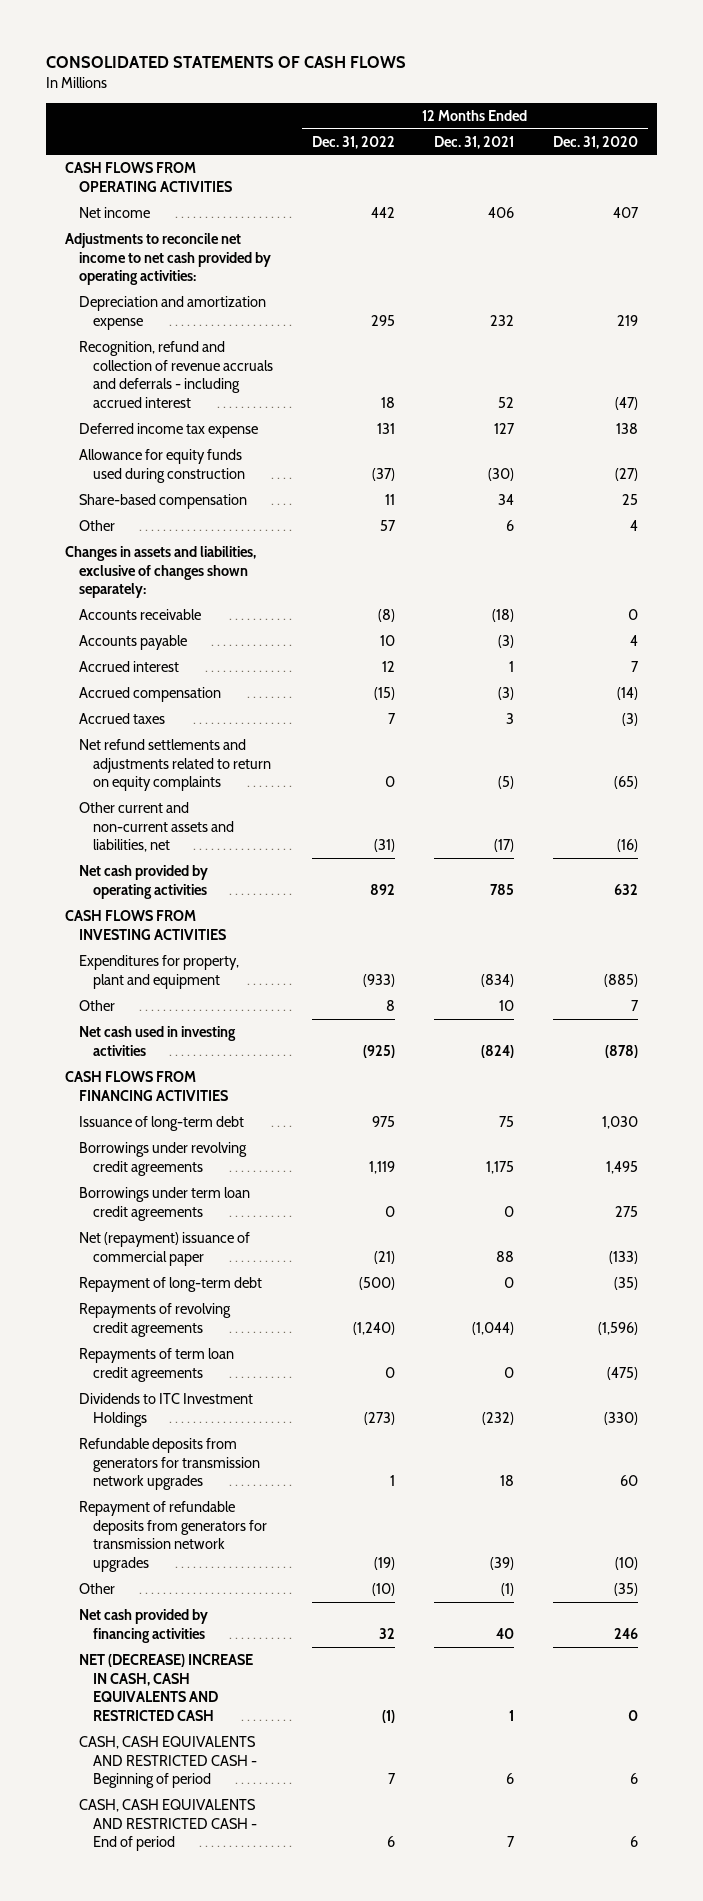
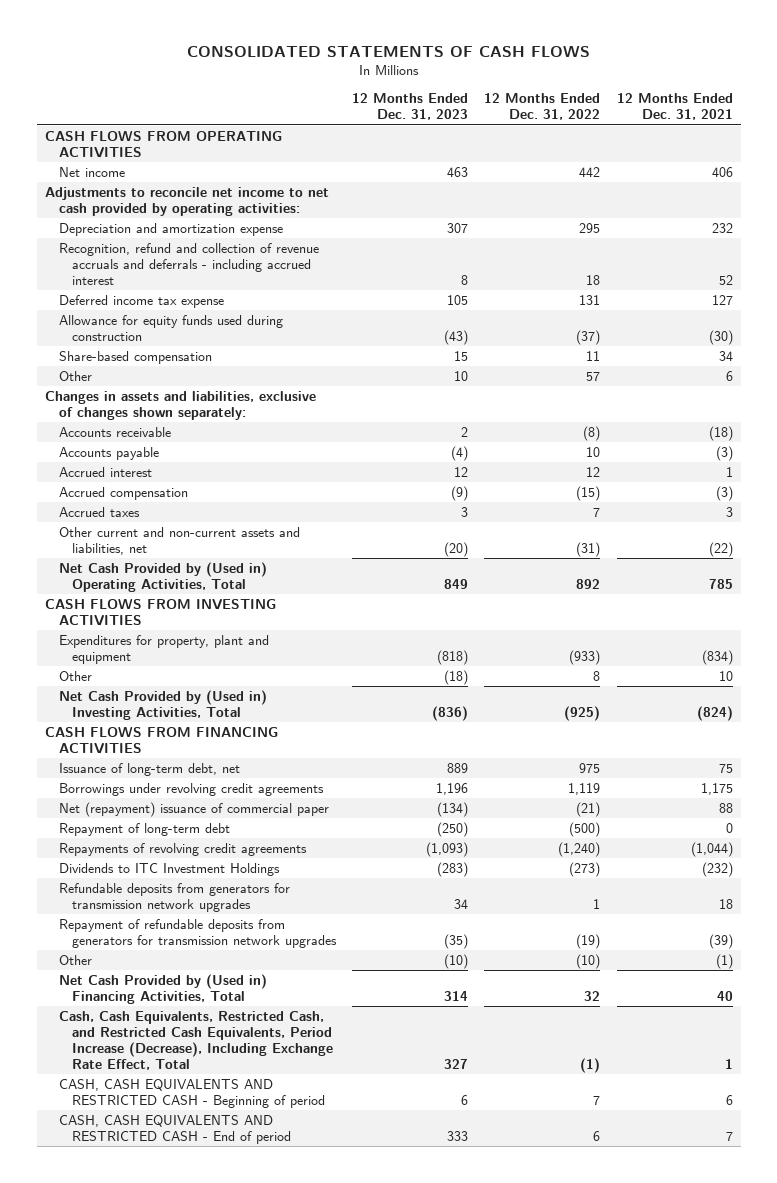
[552,135,638,149] Dec. 31, 2020 -> none
none -> [352,93,469,121] 12 Months Ended Dec. 31, 2023
[79,739,271,792] Net refund settlements and adjustments related to return on equity complaints -> none
[493,839,514,853] (17) -> [708,541,733,557] (22)
[79,865,209,899] Net cash provided by operating activities -> [58,561,267,592] Net Cash Provided by (Used in) Operating Activities, Total
[79,1026,237,1056] Net cash used in investing activities -> [58,689,267,720] Net Cash Provided by (Used in) Investing Activities, Total
[79,1116,245,1132] Issuance of long-term debt -> [58,762,240,776] Issuance of long-term debt, net
[79,1187,251,1221] Borrowings under term loan credit agreements -> none
[79,1348,235,1382] Repayments of term loan credit agreements -> none
[79,1609,209,1643] Net cash provided by financing activities -> [58,973,267,1004] Net Cash Provided by (Used in) Financing Activities, Total
[79,1654,254,1722] NET (DECREASE) INCREASE IN CASH, CASH EQUIVALENTS AND RESTRICTED CASH -> [58,1010,334,1070] Cash, Cash Equivalents, Restricted Cash, and Restricted Cash Equivalents, Period Increase (Decrease), Including Exchange Rate Effect, Total

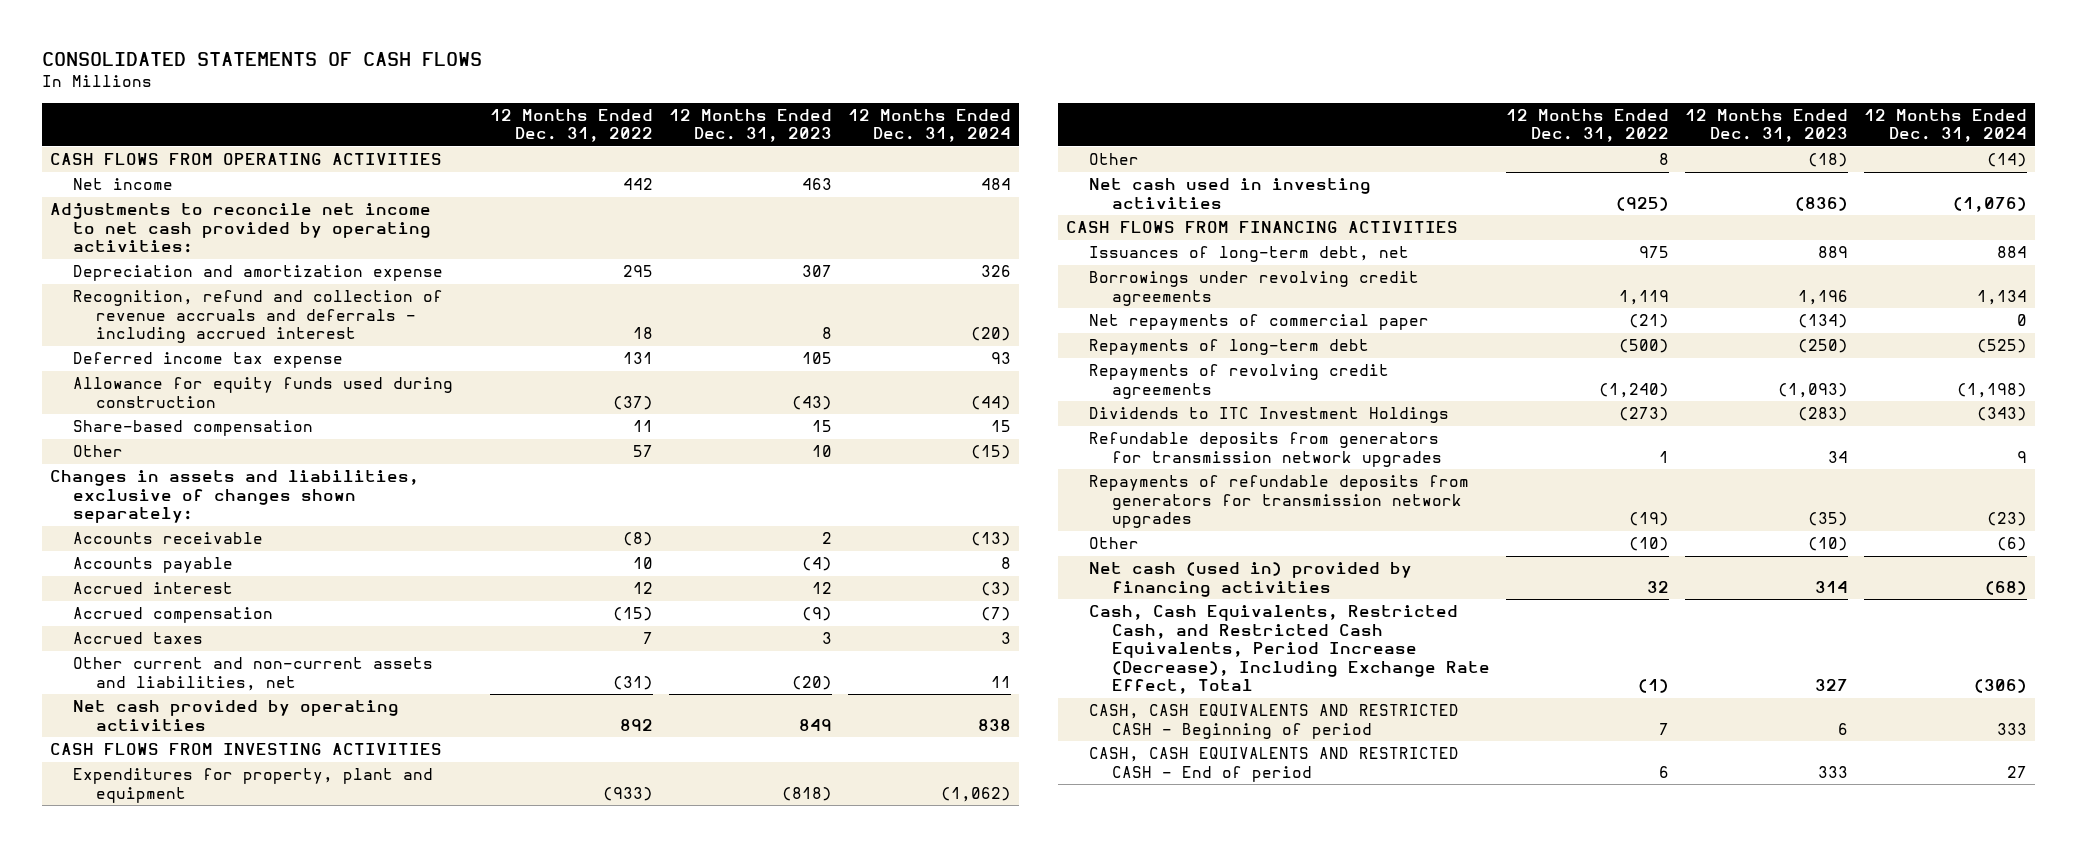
[616,93,733,121] 12 Months Ended Dec. 31, 2021 -> none
none -> [847,108,1011,143] 12 Months Ended Dec. 31, 2024
[58,561,267,592] Net Cash Provided by (Used in) Operating Activities, Total -> [72,700,399,731] Net cash provided by operating activities
[58,689,267,720] Net Cash Provided by (Used in) Investing Activities, Total -> [1088,178,1371,209] Net cash used in investing activities
[58,762,240,776] Issuance of long-term debt, net -> [1088,246,1409,263] Issuances of long-term debt, net
[58,801,329,817] Net (repayment) issuance of commercial paper -> [1088,314,1429,331] Net repayments of commercial paper
[58,822,230,836] Repayment of long-term debt -> [1088,339,1369,356] Repayments of long-term debt
[58,918,338,948] Repayment of refundable deposits from generators for transmission network upgrades -> [1088,475,1469,529] Repayments of refundable deposits from generators for transmission network upgrades
[58,973,267,1004] Net Cash Provided by (Used in) Financing Activities, Total -> [1088,562,1412,597] Net cash (used in) provided by financing activities

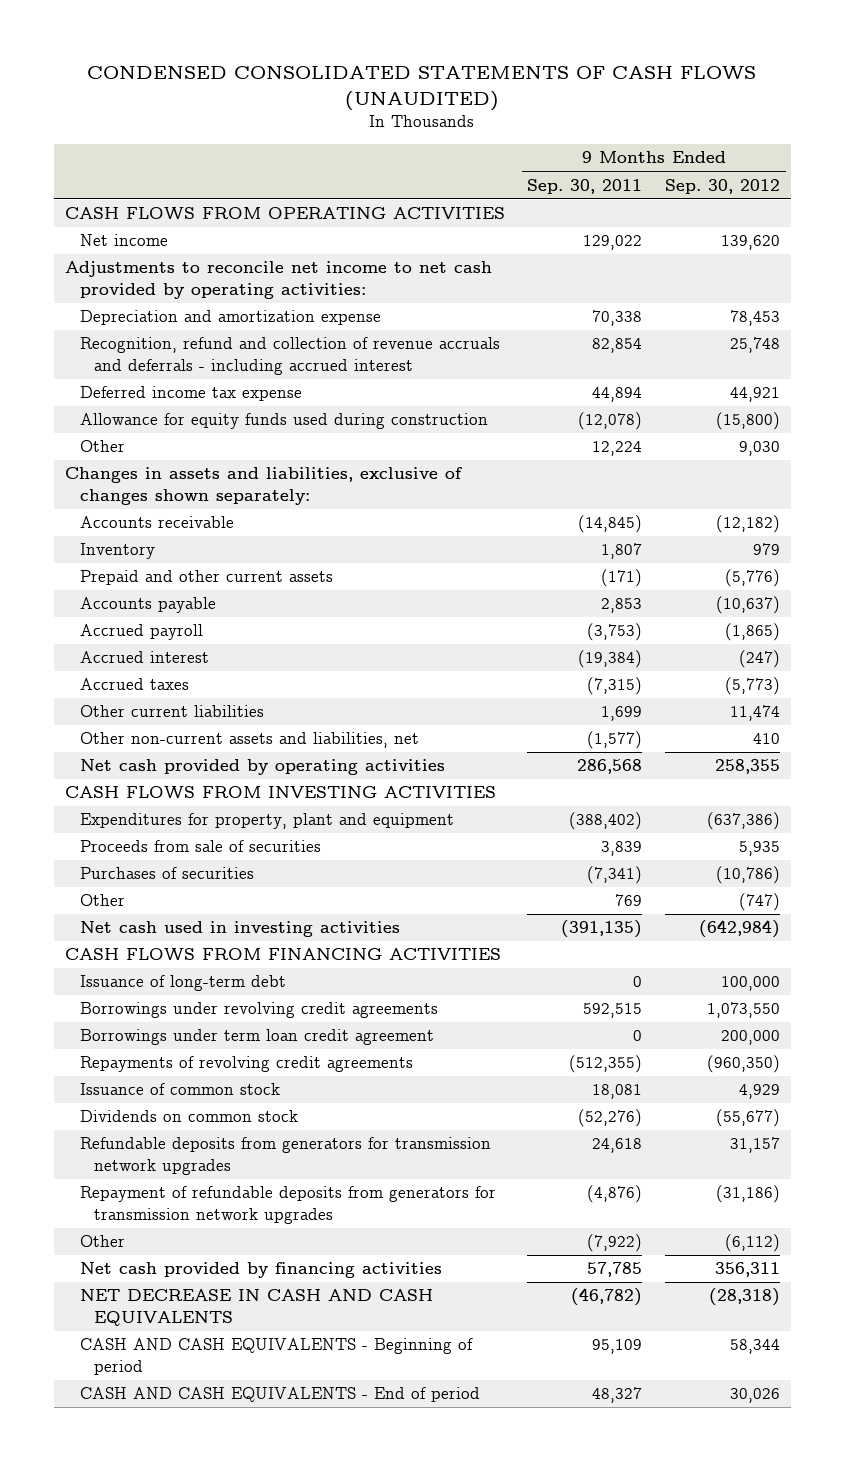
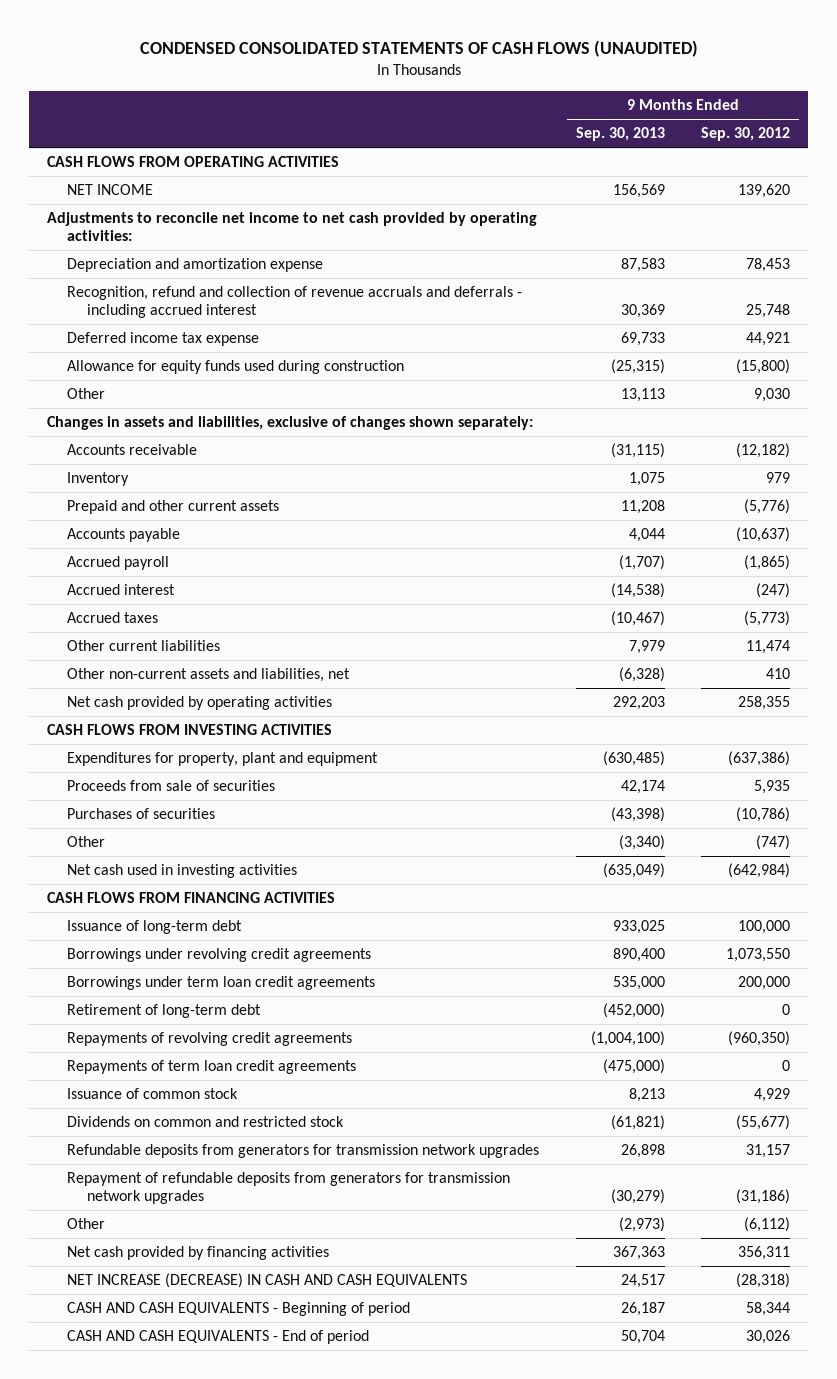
[527,178,643,194] Sep. 30, 2011 -> none
none -> [575,127,665,142] Sep. 30, 2013
[79,234,168,247] Net income -> [67,184,154,196] NET INCOME
[79,1029,434,1046] Borrowings under term loan credit agreement -> [67,976,376,991] Borrowings under term loan credit agreements
none -> [67,1004,262,1019] Retirement of long-term debt
none -> [67,1060,357,1075] Repayments of term loan credit agreements
[79,1110,298,1123] Dividends on common stock -> [67,1116,345,1128] Dividends on common and restricted stock
[79,1289,433,1326] NET DECREASE IN CASH AND CASH EQUIVALENTS -> [67,1273,468,1289] NET INCREASE (DECREASE) IN CASH AND CASH EQUIVALENTS

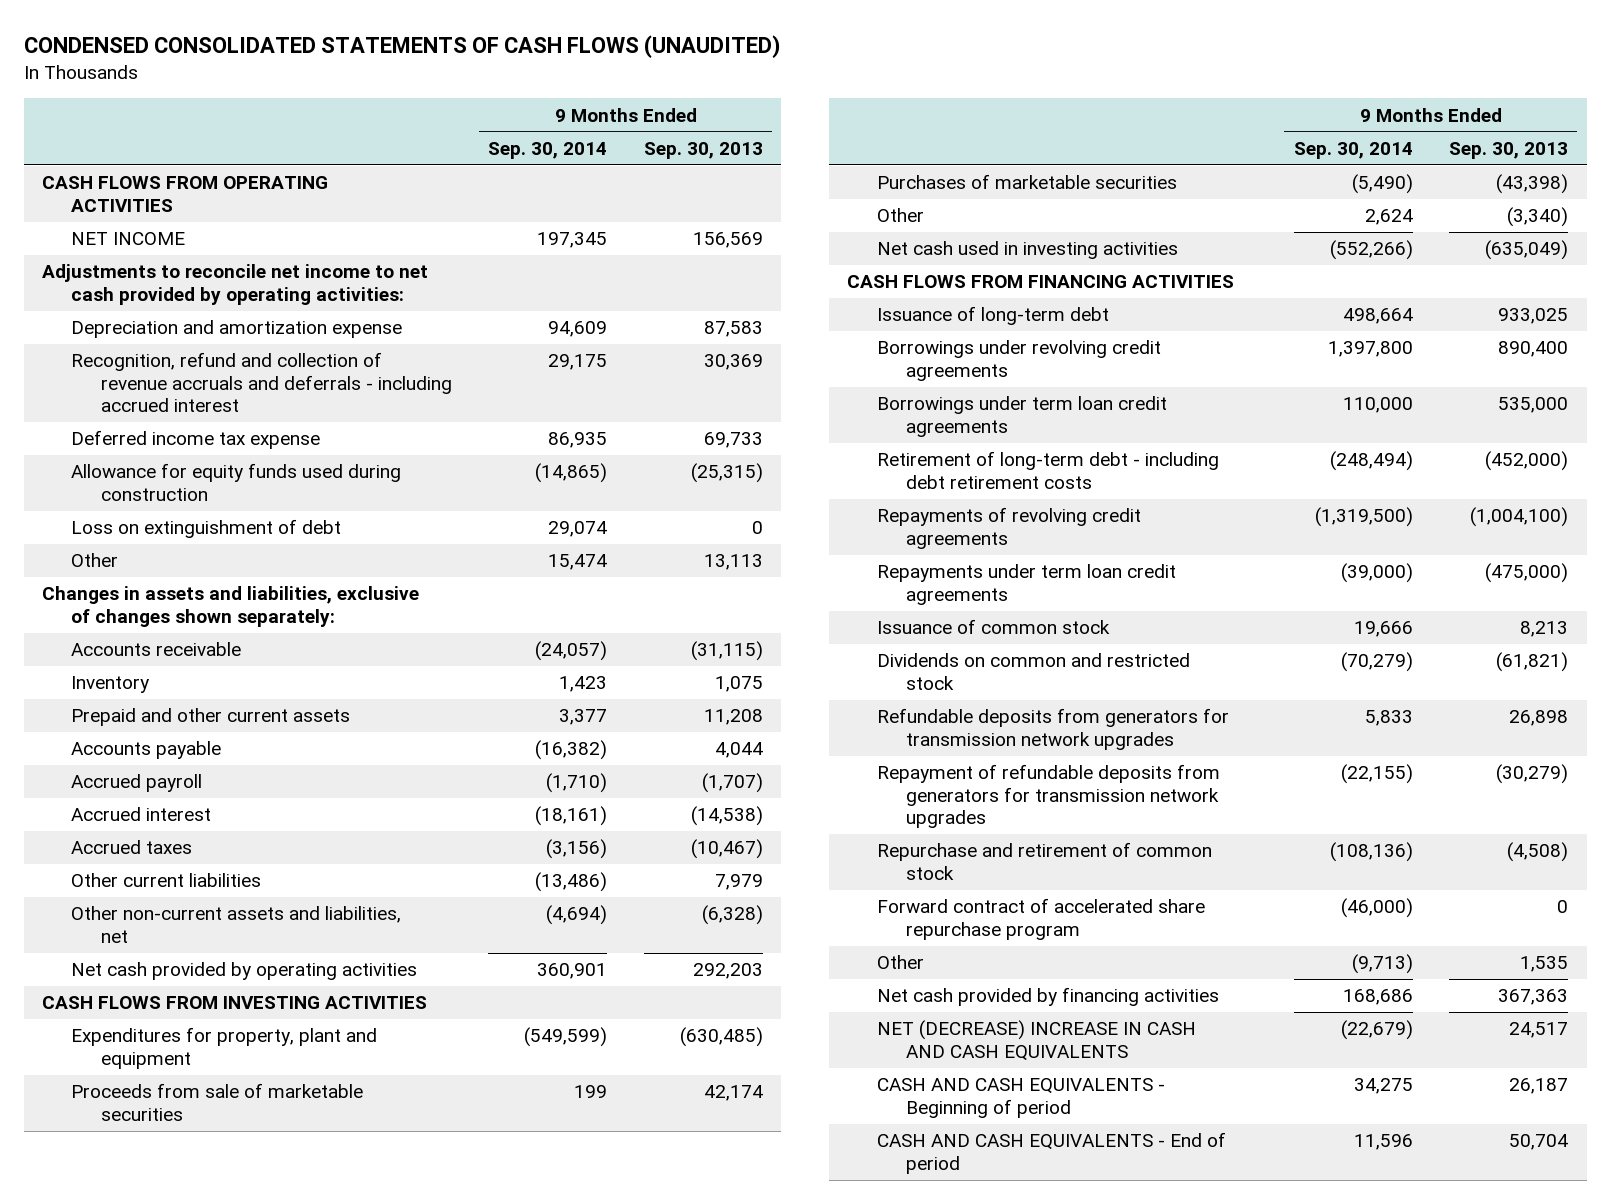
[700,127,790,142] Sep. 30, 2012 -> none
none -> [488,141,608,159] Sep. 30, 2014
none -> [71,519,342,539] Loss on extinguishment of debt
[67,780,276,792] Proceeds from sale of securities -> [71,1083,364,1121] Proceeds from sale of marketable securities
[67,808,216,820] Purchases of securities -> [876,174,1177,190] Purchases of marketable securities
[67,1004,262,1019] Retirement of long-term debt -> [876,451,1219,489] Retirement of long-term debt - including debt retirement costs
[67,1060,357,1075] Repayments of term loan credit agreements -> [876,564,1176,605] Repayments under term loan credit agreements
none -> [876,842,1212,880] Repurchase and retirement of common stock
none -> [876,898,1205,940] Forward contract of accelerated share repurchase program
[618,1217,665,1233] (2,973) -> [1520,956,1569,973] 1,535
[67,1273,468,1289] NET INCREASE (DECREASE) IN CASH AND CASH EQUIVALENTS -> [876,1020,1196,1061] NET (DECREASE) INCREASE IN CASH AND CASH EQUIVALENTS

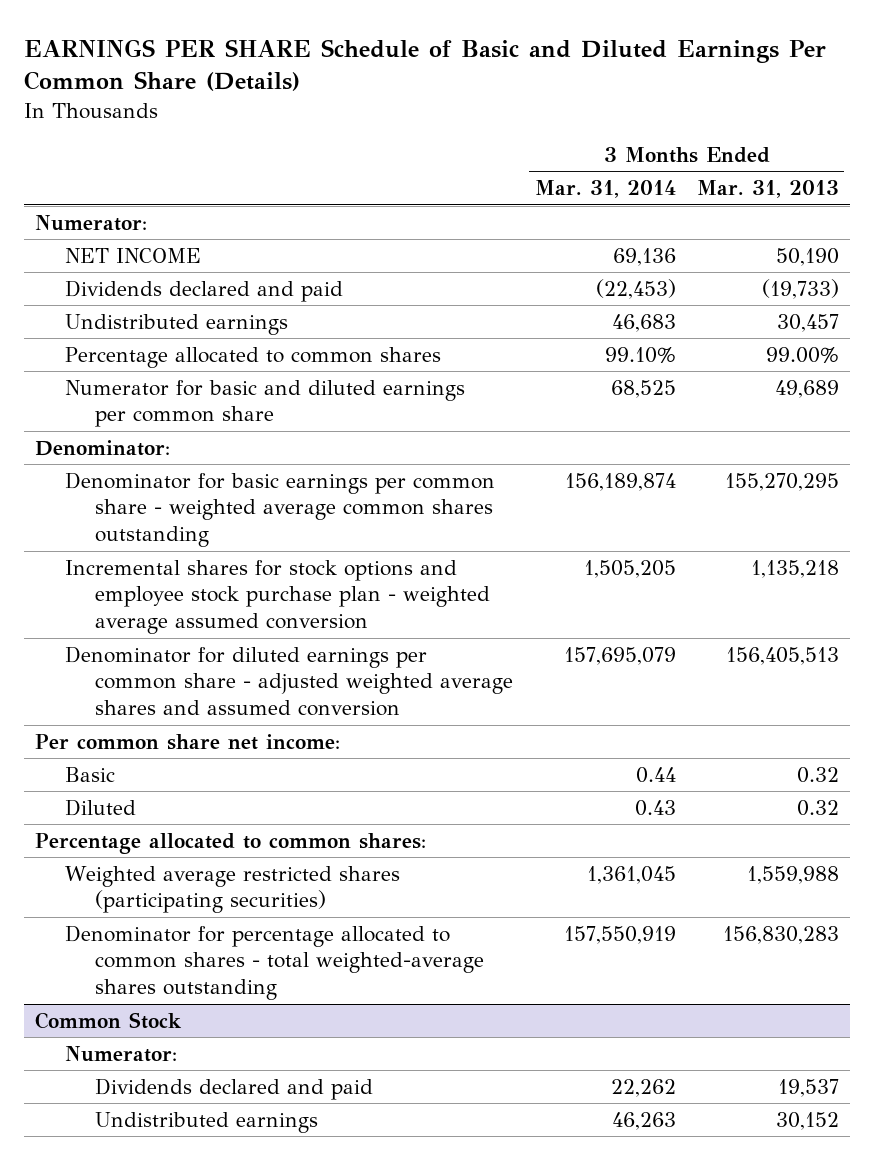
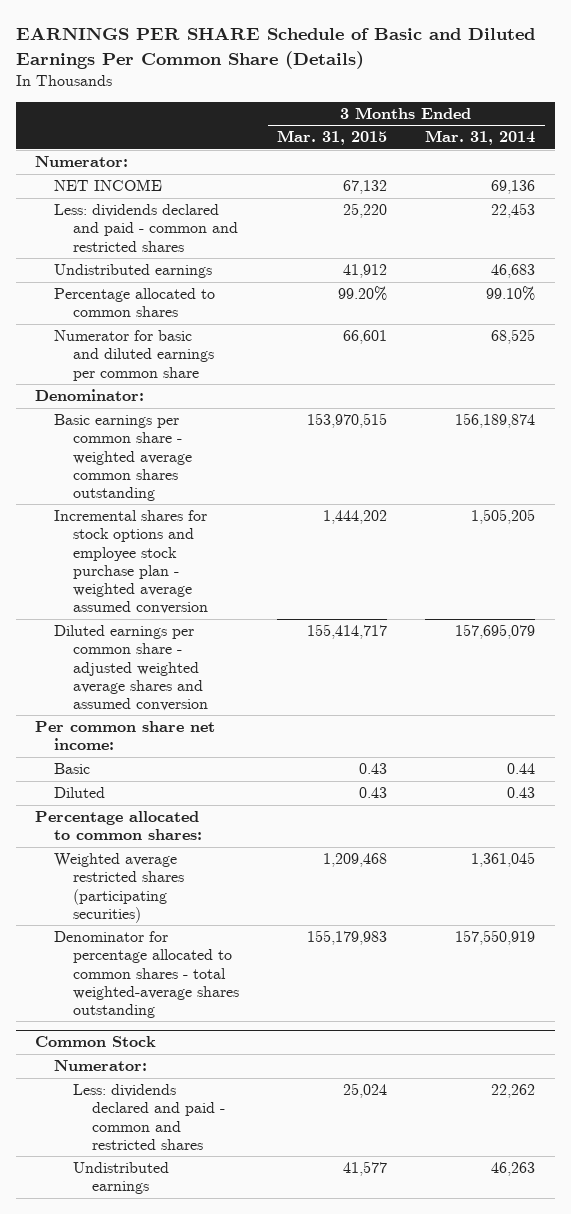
[696,180,839,199] Mar. 31, 2013 -> none
none -> [277,130,388,146] Mar. 31, 2015
[65,279,344,302] Dividends declared and paid -> [54,204,238,252] Less: dividends declared and paid - common and restricted shares
[595,278,676,299] (22,453) -> [491,203,536,219] 22,453
[65,471,496,548] Denominator for basic earnings per common share - weighted average common shares outstanding -> [54,414,192,501] Basic earnings per common share - weighted average common shares outstanding
[65,645,514,717] Denominator for diluted earnings per common share - adjusted weighted average shares and assumed conversion -> [54,625,208,711] Diluted earnings per common share - adjusted weighted average shares and assumed conversion
[95,1077,374,1100] Dividends declared and paid -> [72,1084,225,1150] Less: dividends declared and paid - common and restricted shares

